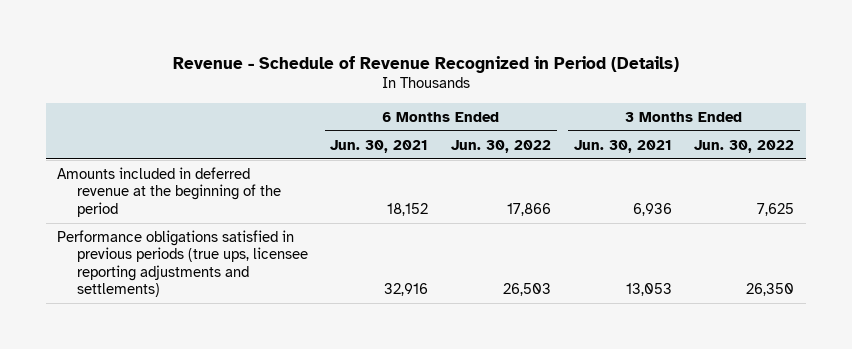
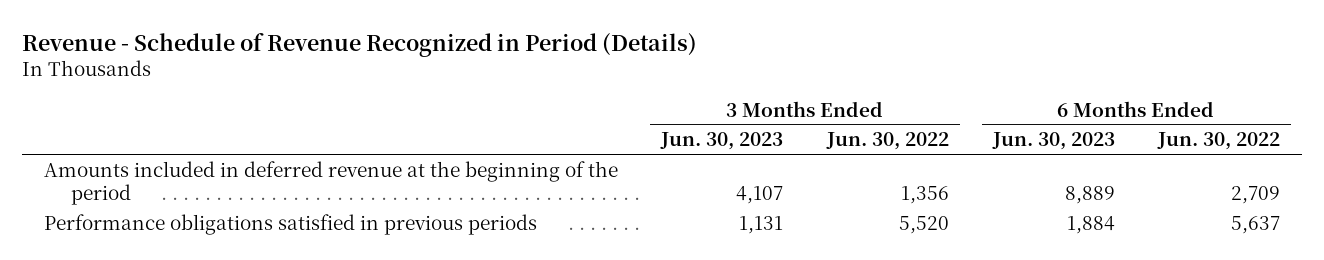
[330,139,429,153] Jun. 30, 2021 -> none
[573,139,672,153] Jun. 30, 2021 -> none
none -> [660,132,784,151] Jun. 30, 2023
none -> [991,132,1115,151] Jun. 30, 2023
[507,202,552,216] 17,866 -> [1231,186,1281,205] 2,709
[757,202,795,216] 7,625 -> [900,186,949,205] 1,356
[57,229,308,298] Performance obligations satisfied in previous periods (true ups, licensee reporting adjustments and settlements) -> [43,213,537,235] Performance obligations satisfied in previous periods
[503,283,552,297] 26,503 -> [1231,215,1281,234] 5,637
[746,283,795,297] 26,350 -> [898,215,949,234] 5,520

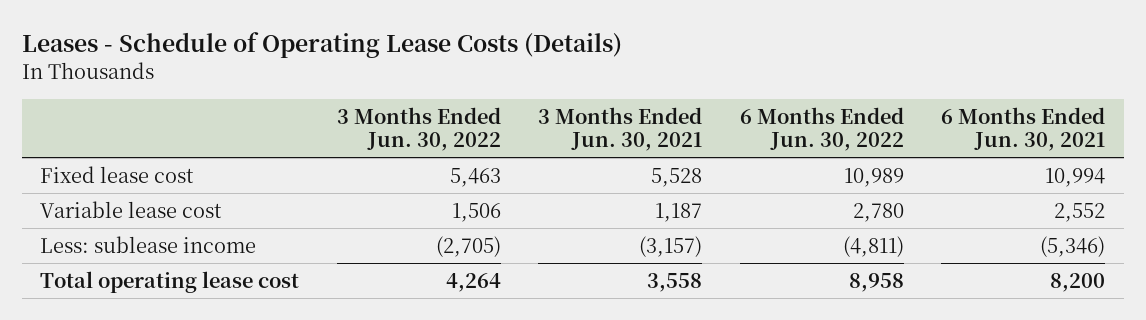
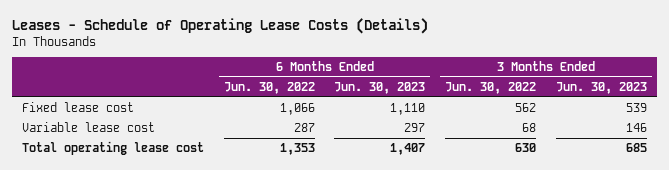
[538,106,703,152] 3 Months Ended Jun. 30, 2021 -> none
[941,106,1106,152] 6 Months Ended Jun. 30, 2021 -> none
none -> [334,81,426,94] Jun. 30, 2023
none -> [555,81,647,94] Jun. 30, 2023
[40,235,257,253] Less: sublease income -> none
[449,167,501,187] 5,463 -> [515,102,537,112] 562
[843,167,904,187] 10,989 -> [279,102,315,115] 1,066
[451,202,501,222] 1,506 -> [522,122,537,132] 68
[852,202,904,222] 2,780 -> [293,122,315,132] 287
[445,272,501,292] 4,264 -> [515,142,537,152] 630
[848,272,904,292] 8,958 -> [279,142,315,155] 1,353

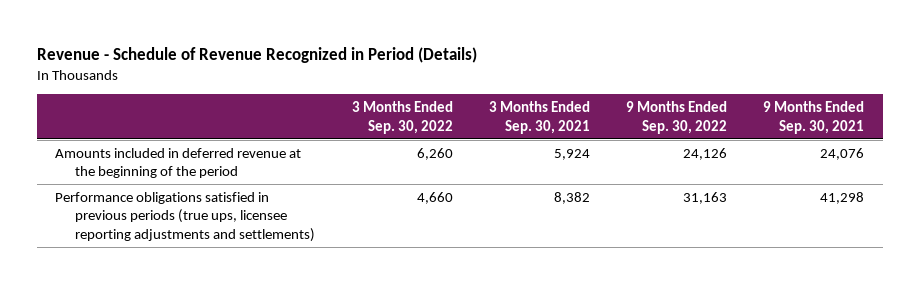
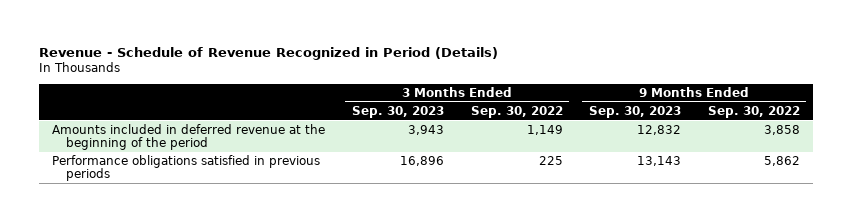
[488,101,590,134] 3 Months Ended Sep. 30, 2021 -> none
[763,101,865,134] 9 Months Ended Sep. 30, 2021 -> none
none -> [351,106,444,119] Sep. 30, 2023
none -> [589,106,682,119] Sep. 30, 2023
[416,147,453,160] 6,260 -> [526,125,563,136] 1,149
[683,147,728,160] 24,126 -> [763,125,800,136] 3,858
[54,191,316,243] Performance obligations satisfied in previous periods (true ups, licensee reporting adjustments and settlements) -> [52,155,321,182] Performance obligations satisfied in previous periods
[416,191,453,204] 4,660 -> [538,156,563,166] 225
[683,191,728,204] 31,163 -> [763,156,800,167] 5,862

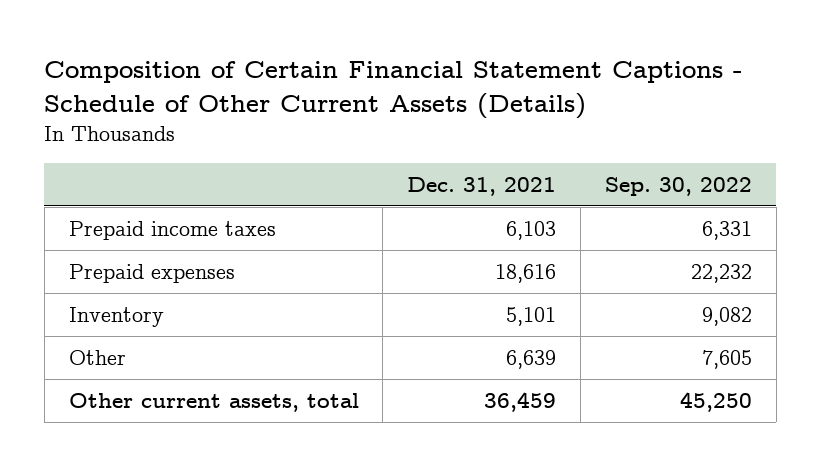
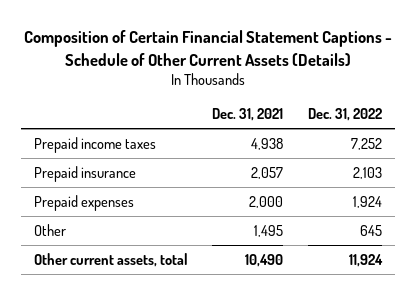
[604,176,752,196] Sep. 30, 2022 -> none
none -> [308,108,383,122] Dec. 31, 2022
[68,307,164,328] Inventory -> none
[506,221,557,241] 6,103 -> [251,137,284,150] 4,938
none -> [33,165,136,182] Prepaid insurance
[495,264,557,284] 18,616 -> [249,195,284,208] 2,000
[506,350,557,370] 6,639 -> [254,224,284,237] 1,495
[484,392,557,413] 36,459 -> [245,253,284,267] 10,490

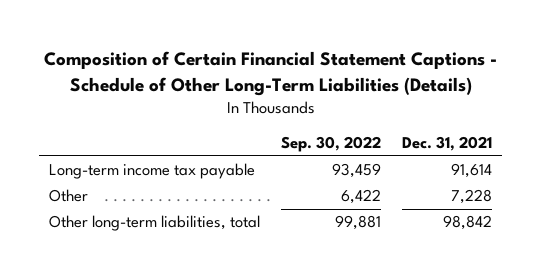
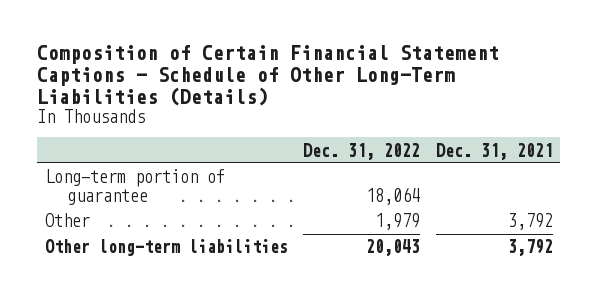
[281,136,382,153] Sep. 30, 2022 -> none
none -> [303,142,421,160] Dec. 31, 2022
[49,163,256,180] Long-term income tax payable -> none
none -> [45,169,226,205] Long-term portion of guarantee
[450,189,492,205] 7,228 -> [507,213,553,231] 3,792
[49,215,261,232] Other long-term liabilities, total -> [45,239,289,257] Other long-term liabilities
[442,215,492,231] 98,842 -> [507,239,553,257] 3,792

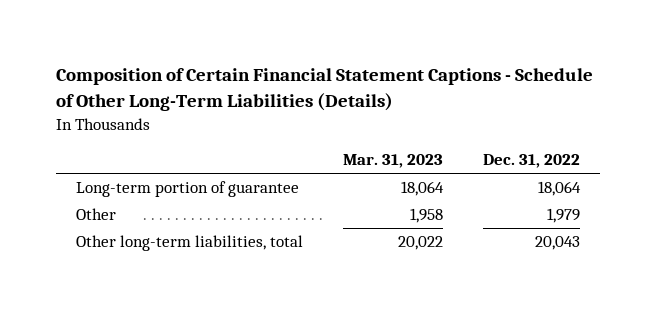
[435,142,553,160] Dec. 31, 2021 -> none
none -> [342,154,443,169] Mar. 31, 2023
[45,239,289,257] Other long-term liabilities -> [75,235,303,252] Other long-term liabilities, total

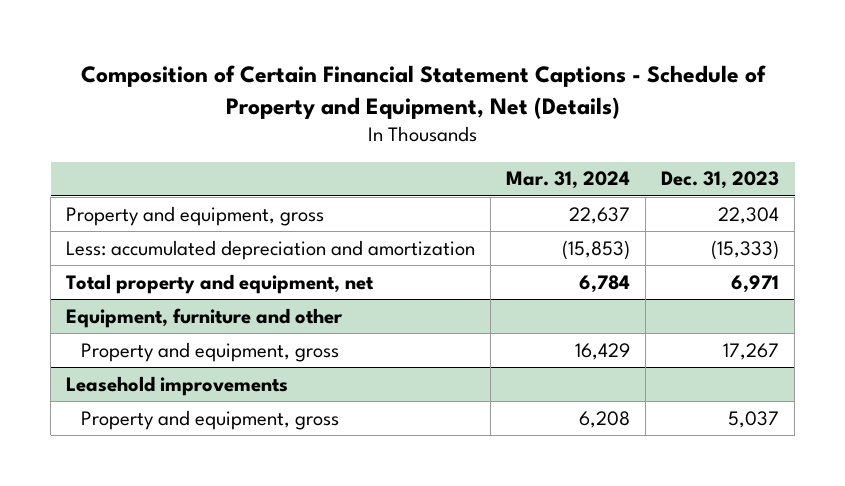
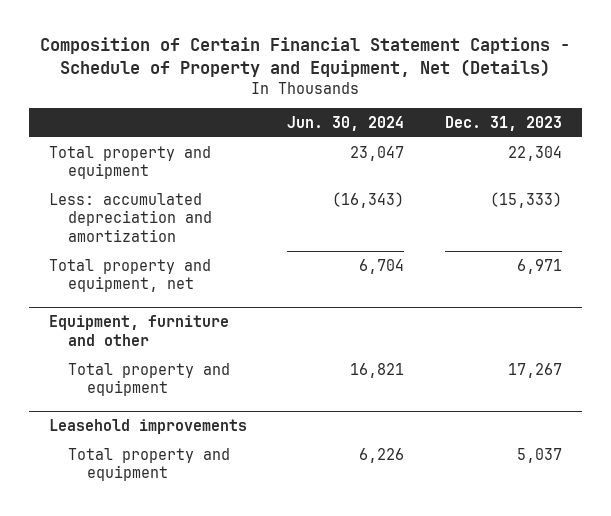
[506,171,631,190] Mar. 31, 2024 -> none
none -> [287,115,405,131] Jun. 30, 2024
[66,205,325,226] Property and equipment, gross -> [48,145,211,180] Total property and equipment
[81,341,340,362] Property and equipment, gross -> [67,362,230,397] Total property and equipment
[81,409,340,430] Property and equipment, gross -> [67,447,230,482] Total property and equipment

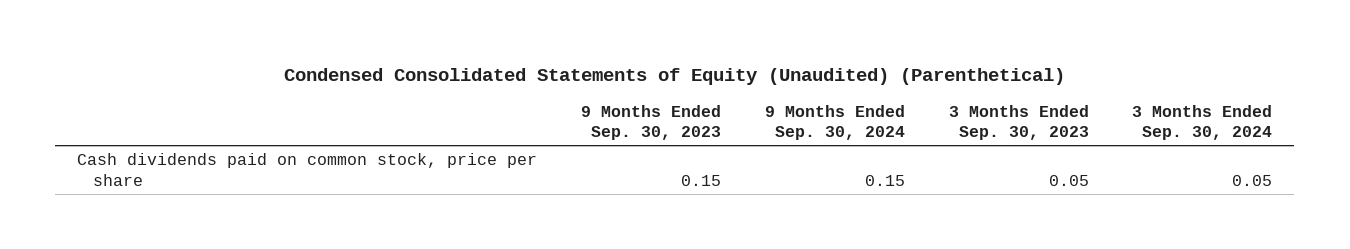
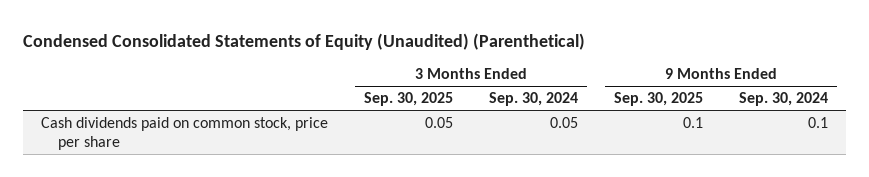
[581,104,722,141] 9 Months Ended Sep. 30, 2023 -> none
[948,104,1089,141] 3 Months Ended Sep. 30, 2023 -> none
none -> [363,92,453,107] Sep. 30, 2025
none -> [614,92,704,107] Sep. 30, 2025
[864,174,905,186] 0.15 -> [808,117,829,129] 0.1

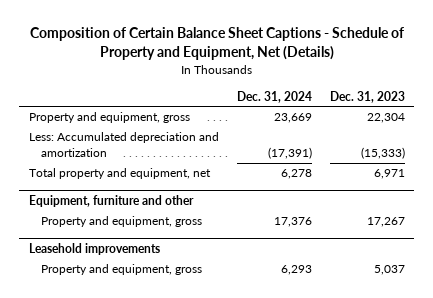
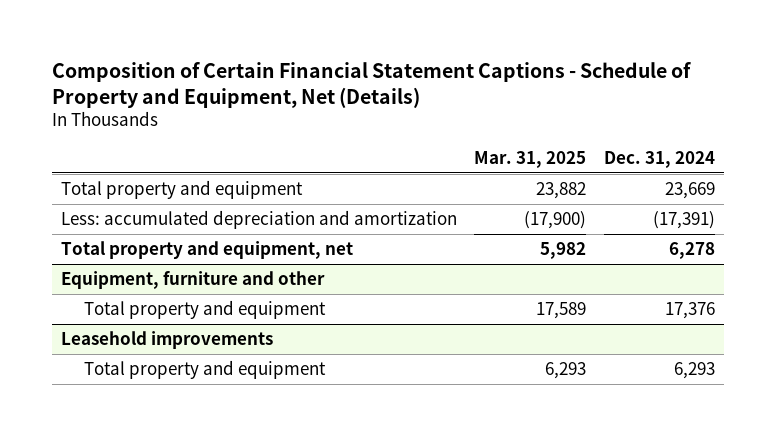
[29,27,404,61] Composition of Certain Balance Sheet Captions - Schedule of Property and Equipment, Net (Details) -> [51,61,691,108] Composition of Certain Financial Statement Captions - Schedule of Property and Equipment, Net (Details)
[329,90,405,103] Dec. 31, 2023 -> none
none -> [474,151,587,169] Mar. 31, 2025
[28,112,190,124] Property and equipment, gross -> [60,180,303,200] Total property and equipment
[28,132,219,158] Less: Accumulated depreciation and amortization -> [60,210,457,230] Less: accumulated depreciation and amortization
[41,216,203,228] Property and equipment, gross -> [83,300,326,320] Total property and equipment
[41,264,203,276] Property and equipment, gross -> [83,360,326,380] Total property and equipment

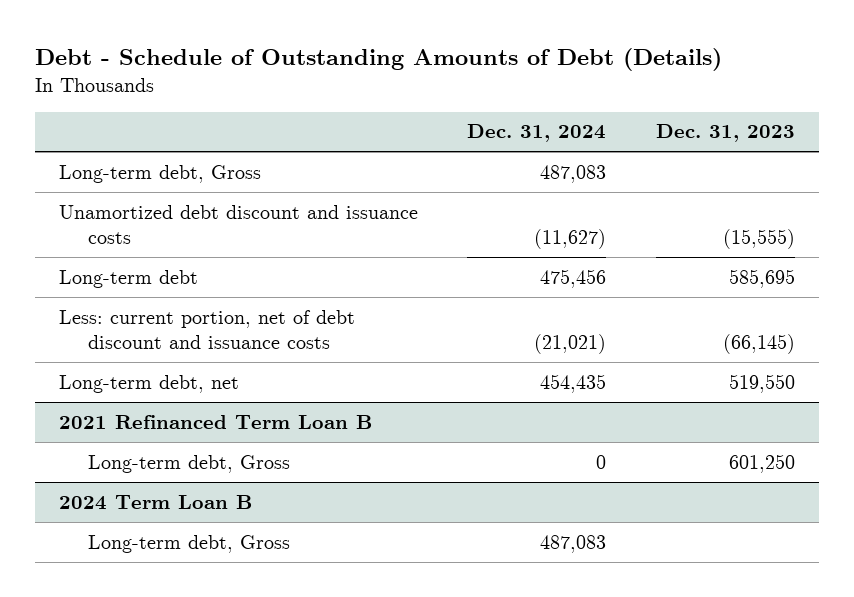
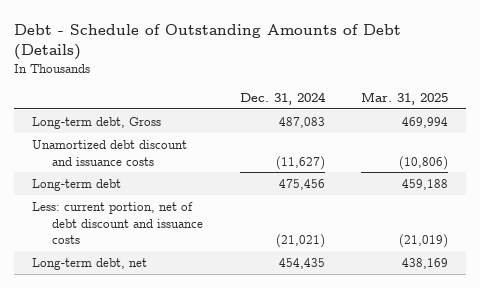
[655,124,795,143] Dec. 31, 2023 -> none
none -> [360,92,448,106] Mar. 31, 2025
[59,414,373,429] 2021 Refinanced Term Loan B -> none
[88,454,291,473] Long-term debt, Gross -> none
[59,494,253,510] 2024 Term Loan B -> none
[88,534,291,553] Long-term debt, Gross -> none

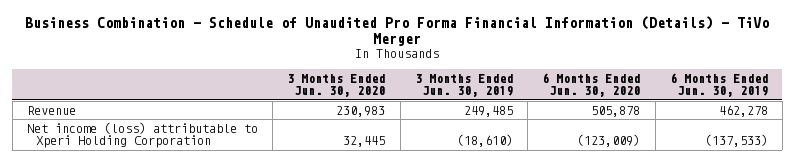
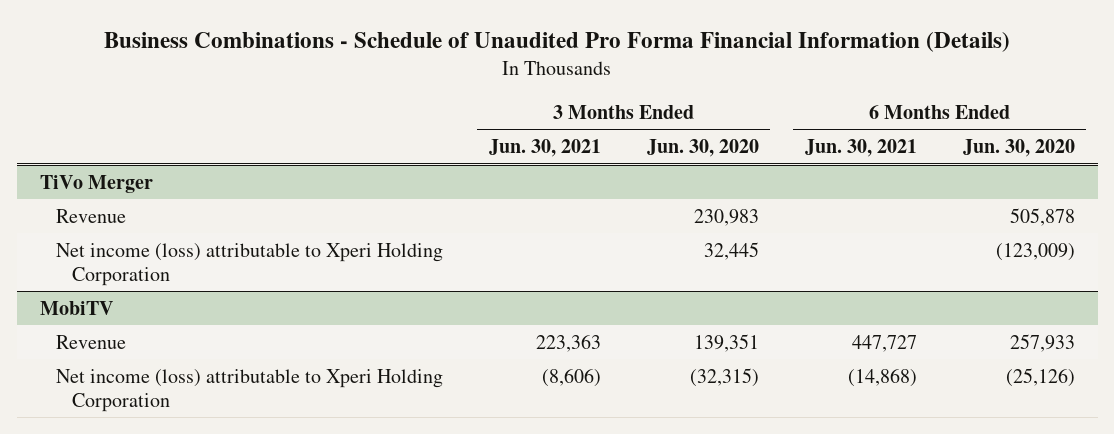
[25,16,770,47] Business Combination - Schedule of Unaudited Pro Forma Financial Information (Details) - TiVo Merger -> [104,32,1011,53] Business Combinations - Schedule of Unaudited Pro Forma Financial Information (Details)
[414,73,513,98] 3 Months Ended Jun. 30, 2019 -> none
[669,72,768,98] 6 Months Ended Jun. 30, 2019 -> none
none -> [488,139,601,158] Jun. 30, 2021
none -> [804,139,917,158] Jun. 30, 2021
none -> [39,174,153,193] TiVo Merger
none -> [39,300,114,315] MobiTV
none -> [55,334,126,349] Revenue
none -> [55,368,443,412] Net income (loss) attributable to Xperi Holding Corporation

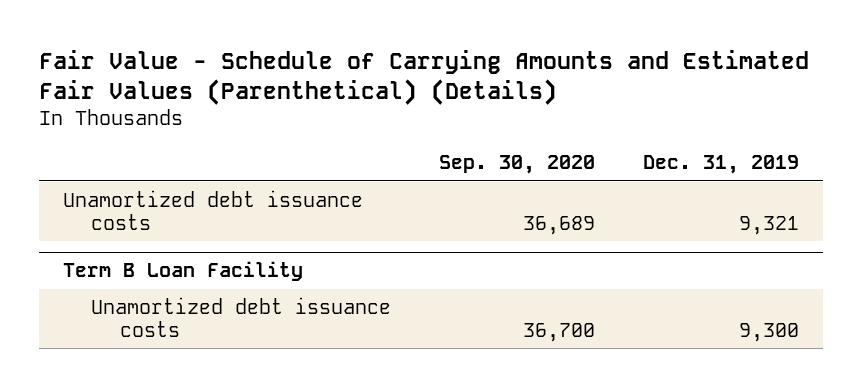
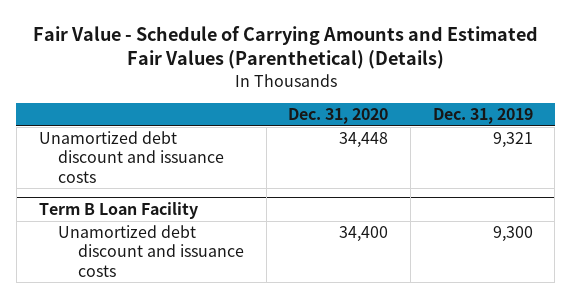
[439,155,596,175] Sep. 30, 2020 -> none
none -> [288,107,389,124] Dec. 31, 2020
[62,189,363,231] Unamortized debt issuance costs -> [38,131,225,183] Unamortized debt discount and issuance costs
[91,296,392,338] Unamortized debt issuance costs -> [58,225,245,277] Unamortized debt discount and issuance costs

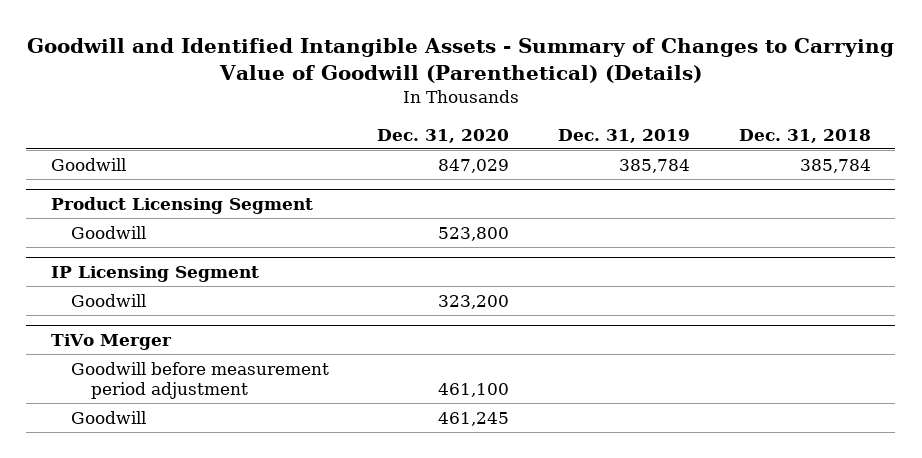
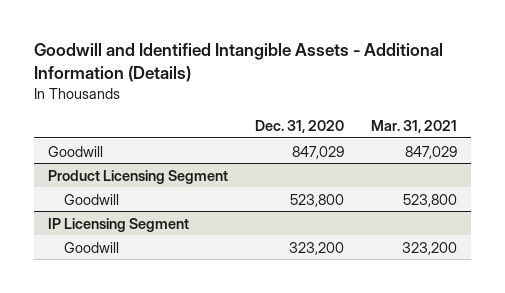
[26,37,894,83] Goodwill and Identified Intangible Assets - Summary of Changes to Carrying Value of Goodwill (Parenthetical) (Details) -> [33,43,443,83] Goodwill and Identified Intangible Assets - Additional Information (Details)
[558,128,691,143] Dec. 31, 2019 -> none
[738,128,871,143] Dec. 31, 2018 -> none
none -> [371,119,458,133] Mar. 31, 2021
[50,333,172,350] TiVo Merger -> none
[70,361,329,400] Goodwill before measurement period adjustment -> none
[70,410,146,424] Goodwill -> none

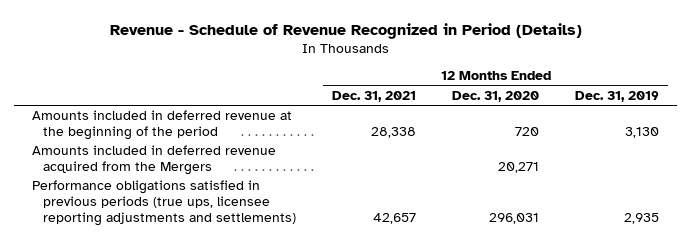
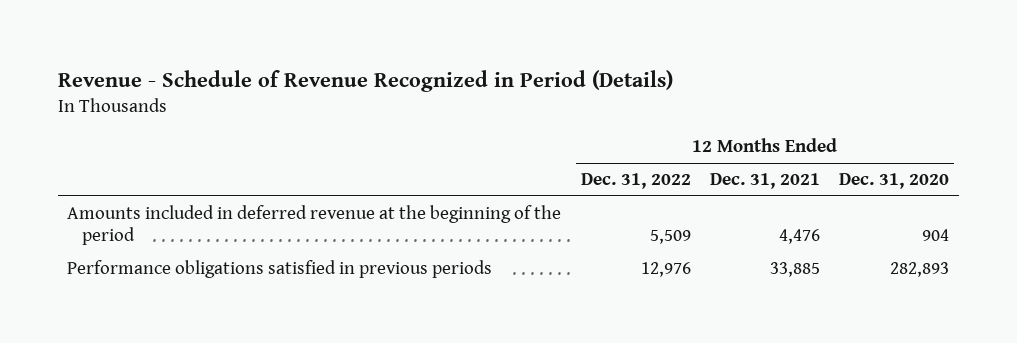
[575,90,660,102] Dec. 31, 2019 -> none
none -> [580,173,691,190] Dec. 31, 2022
[32,145,277,176] Amounts included in deferred revenue acquired from the Mergers -> none
[370,127,416,139] 28,338 -> [778,228,820,244] 4,476
[515,127,540,137] 720 -> [922,228,950,241] 904
[32,180,296,227] Performance obligations satisfied in previous periods (true ups, licensee reporting adjustments and settlements) -> [67,260,493,279] Performance obligations satisfied in previous periods
[372,213,416,225] 42,657 -> [769,262,820,278] 33,885
[489,213,540,225] 296,031 -> [890,262,950,278] 282,893

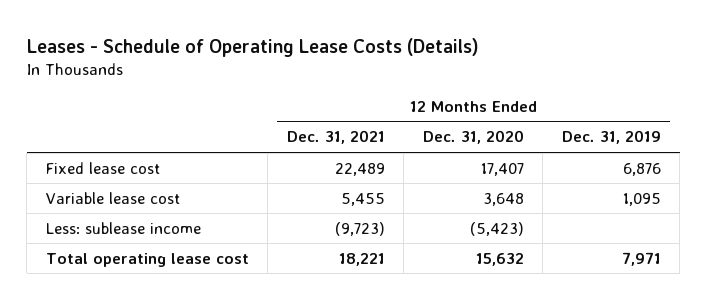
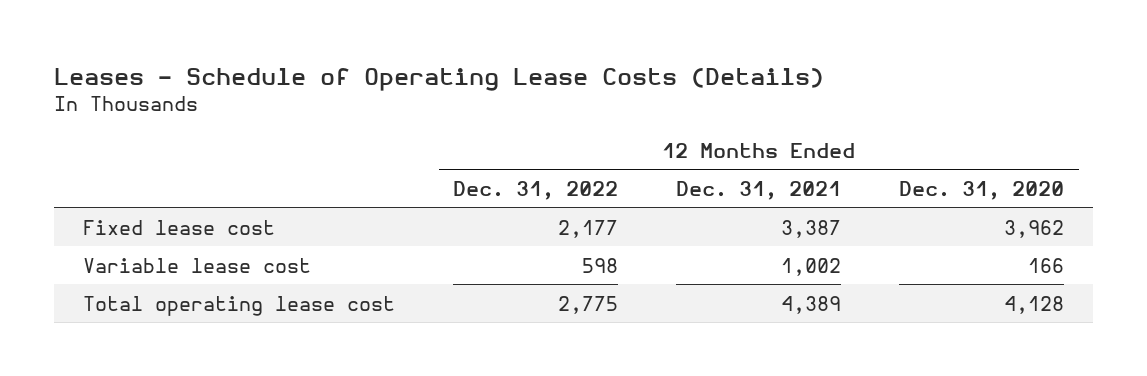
[561,130,661,145] Dec. 31, 2019 -> none
none -> [453,180,619,200] Dec. 31, 2022
[45,221,201,234] Less: sublease income -> none
[334,162,385,176] 22,489 -> [781,219,842,238] 3,387
[480,162,524,176] 17,407 -> [1004,219,1065,238] 3,962
[340,192,385,206] 5,455 -> [781,257,842,276] 1,002
[482,192,524,206] 3,648 -> [1028,257,1065,273] 166
[338,252,385,266] 18,221 -> [781,295,842,314] 4,389
[475,252,524,266] 15,632 -> [1004,295,1065,314] 4,128

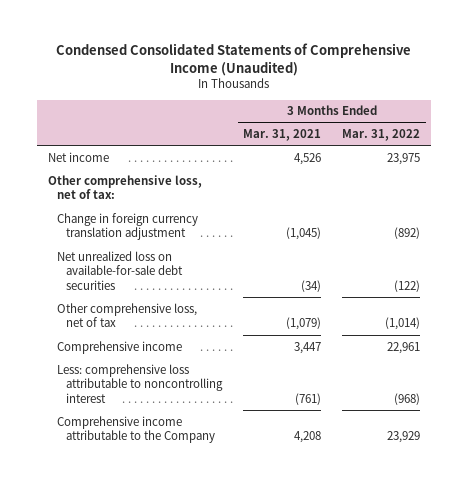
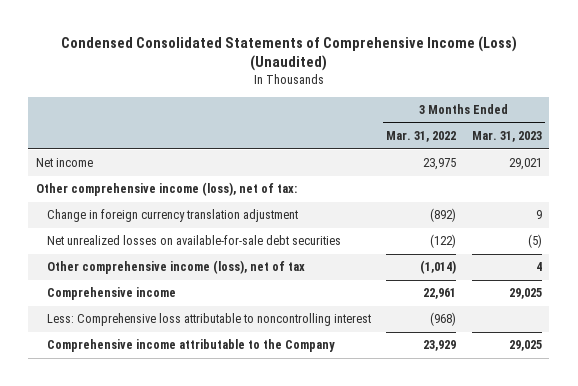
[56,42,412,76] Condensed Consolidated Statements of Comprehensive Income (Unaudited) -> [60,35,517,72] Condensed Consolidated Statements of Comprehensive Income (Loss) (Unaudited)
[243,129,322,142] Mar. 31, 2021 -> none
none -> [471,131,542,143] Mar. 31, 2023
[47,174,202,200] Other comprehensive loss, net of tax: -> [35,182,297,197] Other comprehensive income (loss), net of tax:
[56,250,184,290] Net unrealized loss on available-for-sale debt securities -> [47,235,342,246] Net unrealized losses on available-for-sale debt securities
[56,302,197,328] Other comprehensive loss, net of tax -> [47,260,306,275] Other comprehensive income (loss), net of tax
[56,363,224,403] Less: comprehensive loss attributable to noncontrolling interest -> [47,313,372,327] Less: Comprehensive loss attributable to noncontrolling interest

